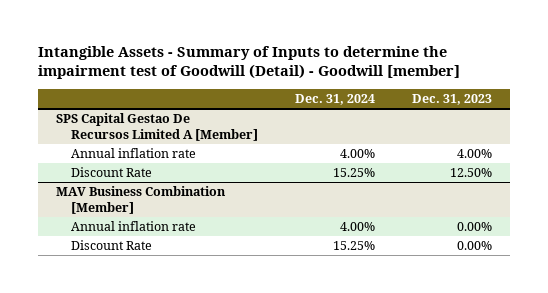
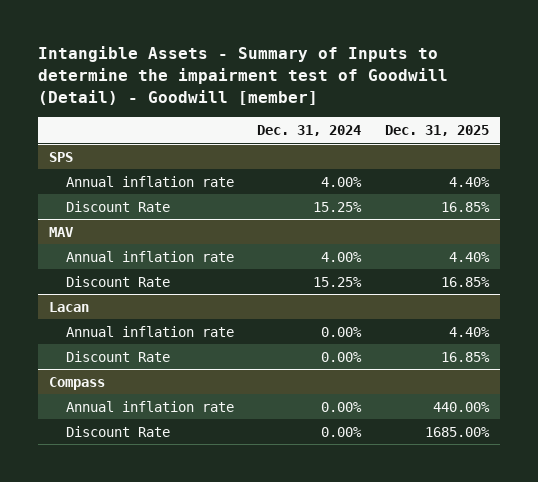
[411,94,492,106] Dec. 31, 2023 -> none
none -> [384,124,489,136] Dec. 31, 2025
[56,113,258,142] SPS Capital Gestao De Recursos Limited A [Member] -> [49,151,74,162] SPS
[56,186,227,215] MAV Business Combination [Member] -> [49,226,75,237] MAV
none -> [49,301,90,312] Lacan
none -> [65,325,234,337] Annual inflation rate
none -> [65,350,170,362] Discount Rate
none -> [49,376,106,390] Compass
none -> [65,400,234,412] Annual inflation rate
none -> [65,425,170,437] Discount Rate

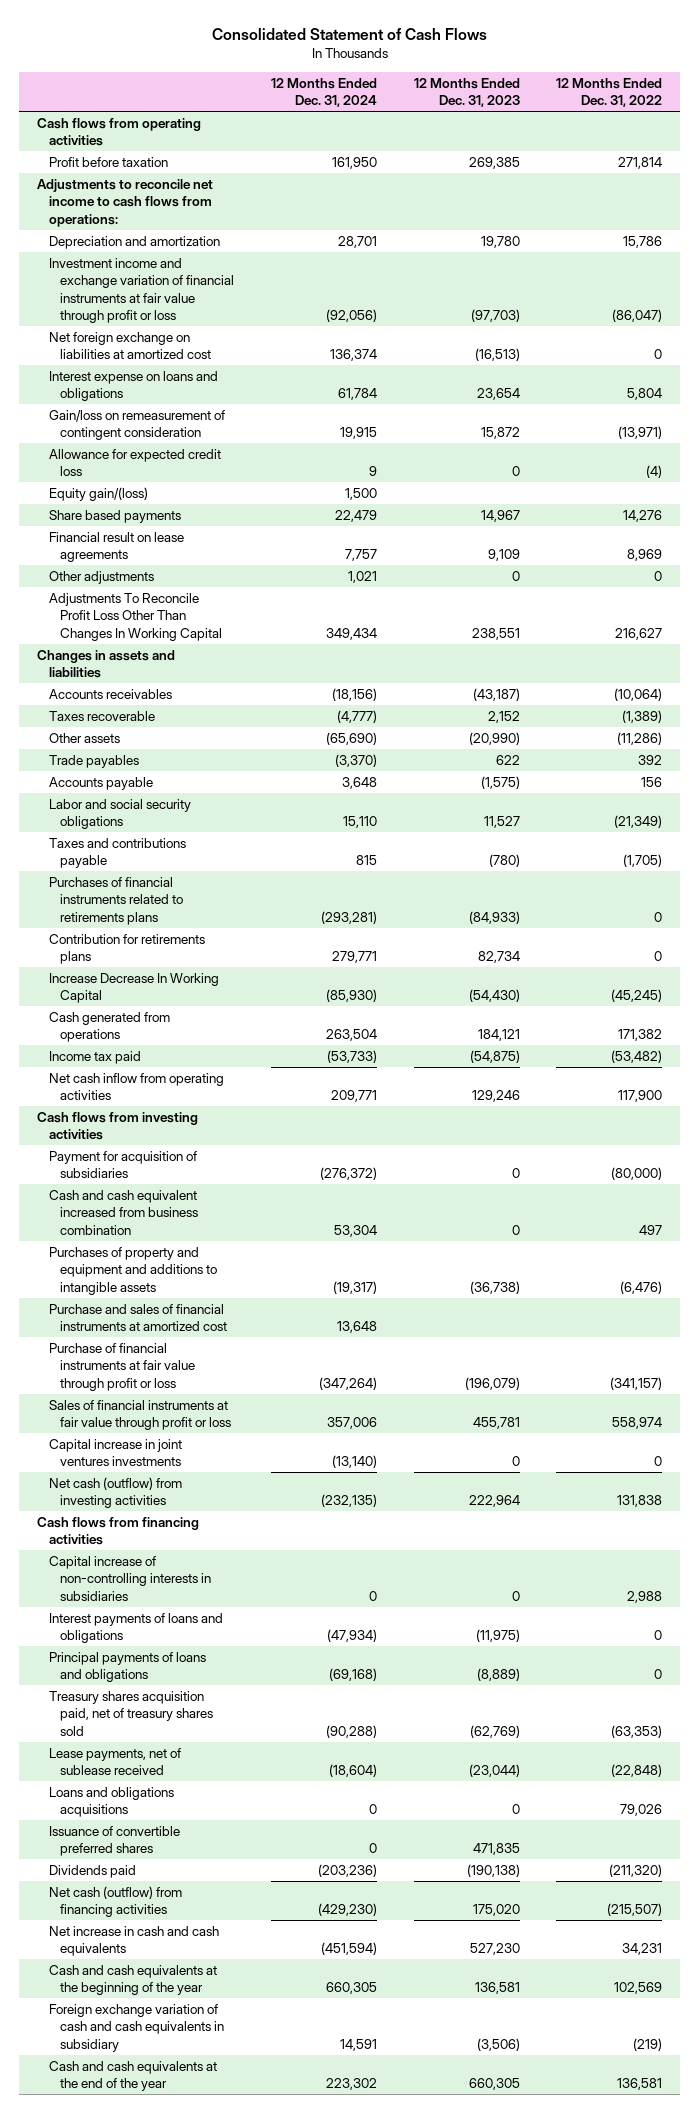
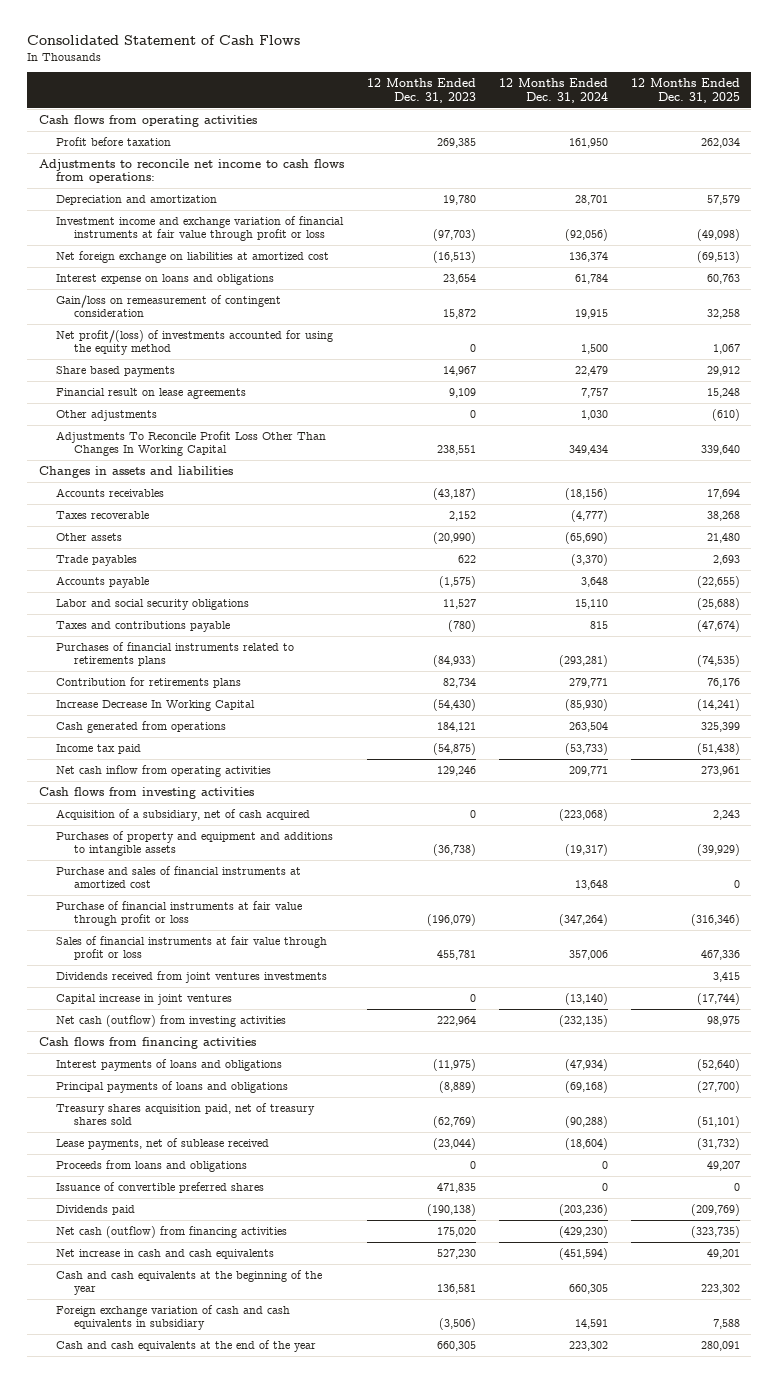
[556,77,663,108] 12 Months Ended Dec. 31, 2022 -> none
none -> [630,78,740,103] 12 Months Ended Dec. 31, 2025
[48,448,221,477] Allowance for expected credit loss -> none
[48,486,148,501] Equity gain/(loss) -> none
none -> [56,330,334,356] Net profit/(loss) of investments accounted for using the equity method
[348,570,378,583] 1,021 -> [580,410,608,421] 1,030
[48,1150,197,1179] Payment for acquisition of subsidiaries -> none
[48,1189,199,1235] Cash and cash equivalent increased from business combination -> none
none -> [56,809,311,822] Acquisition of a subsidiary, net of cash acquired
none -> [56,971,328,984] Dividends received from joint ventures investments
[48,1438,182,1467] Capital increase in joint ventures investments -> [56,994,233,1006] Capital increase in joint ventures
[48,1555,212,1601] Capital increase of non-controlling interests in subsidiaries -> none
[48,1786,174,1818] Loans and obligations acquisitions -> [56,1160,248,1173] Proceeds from loans and obligations

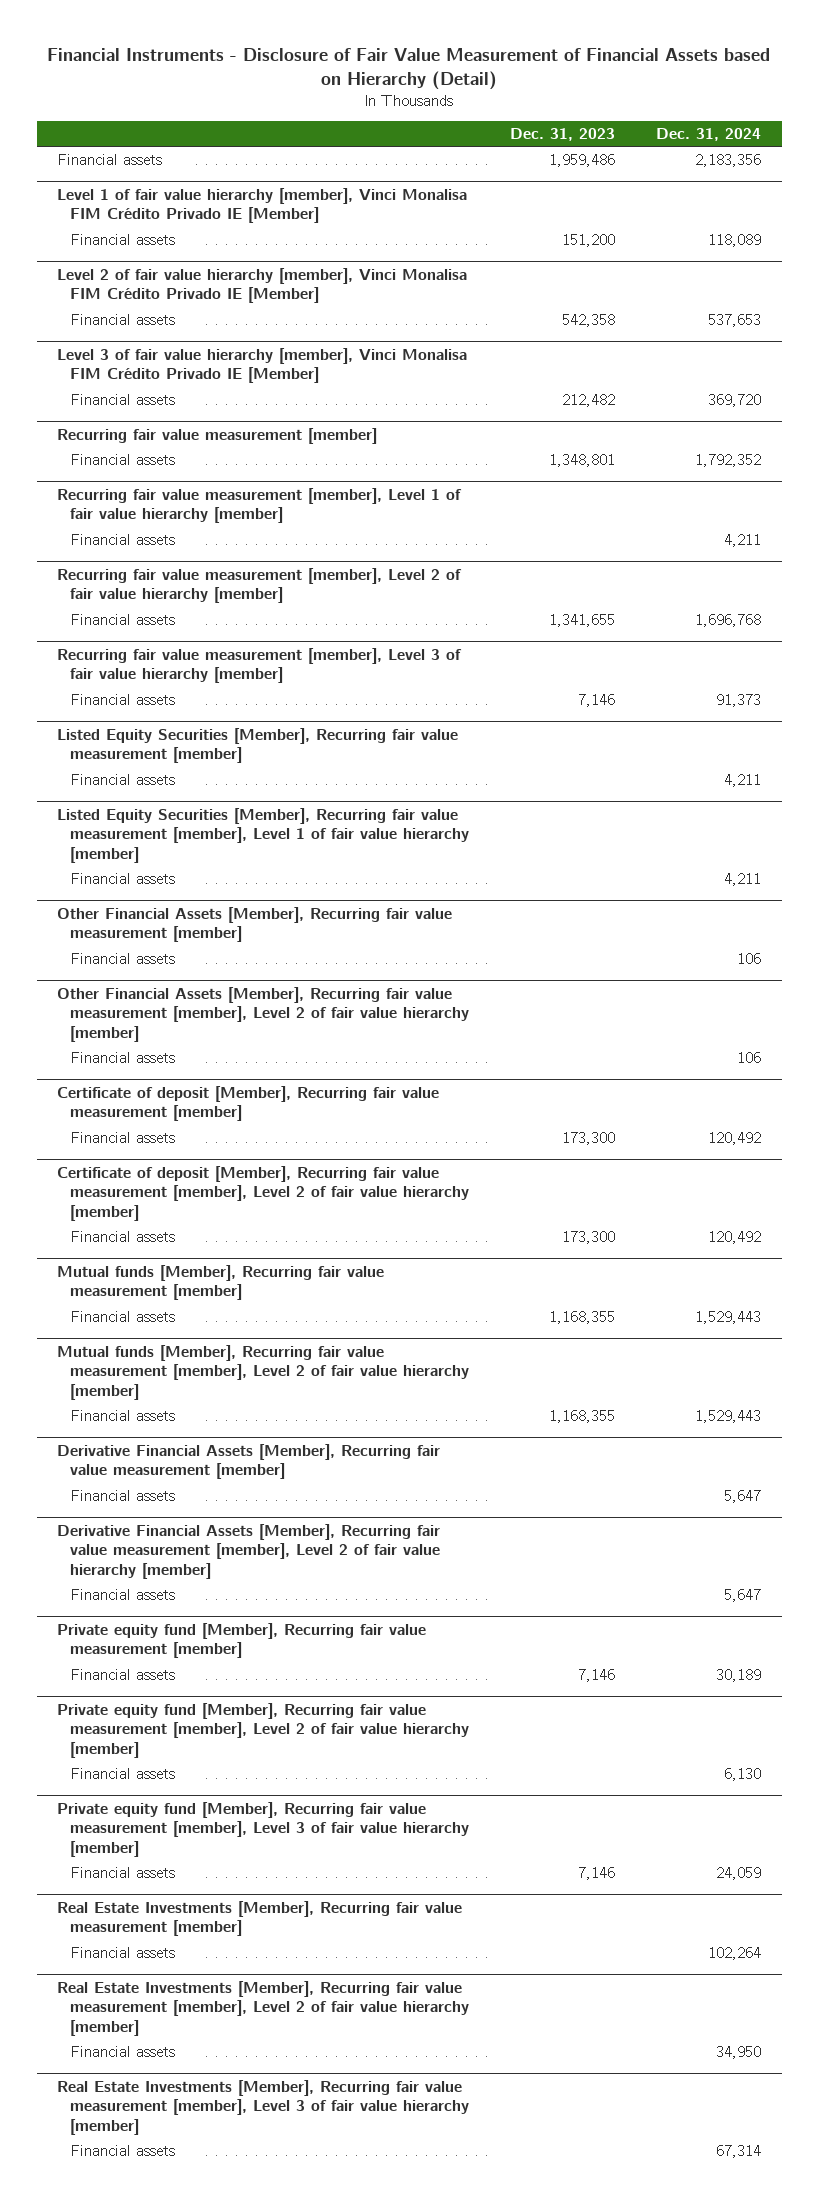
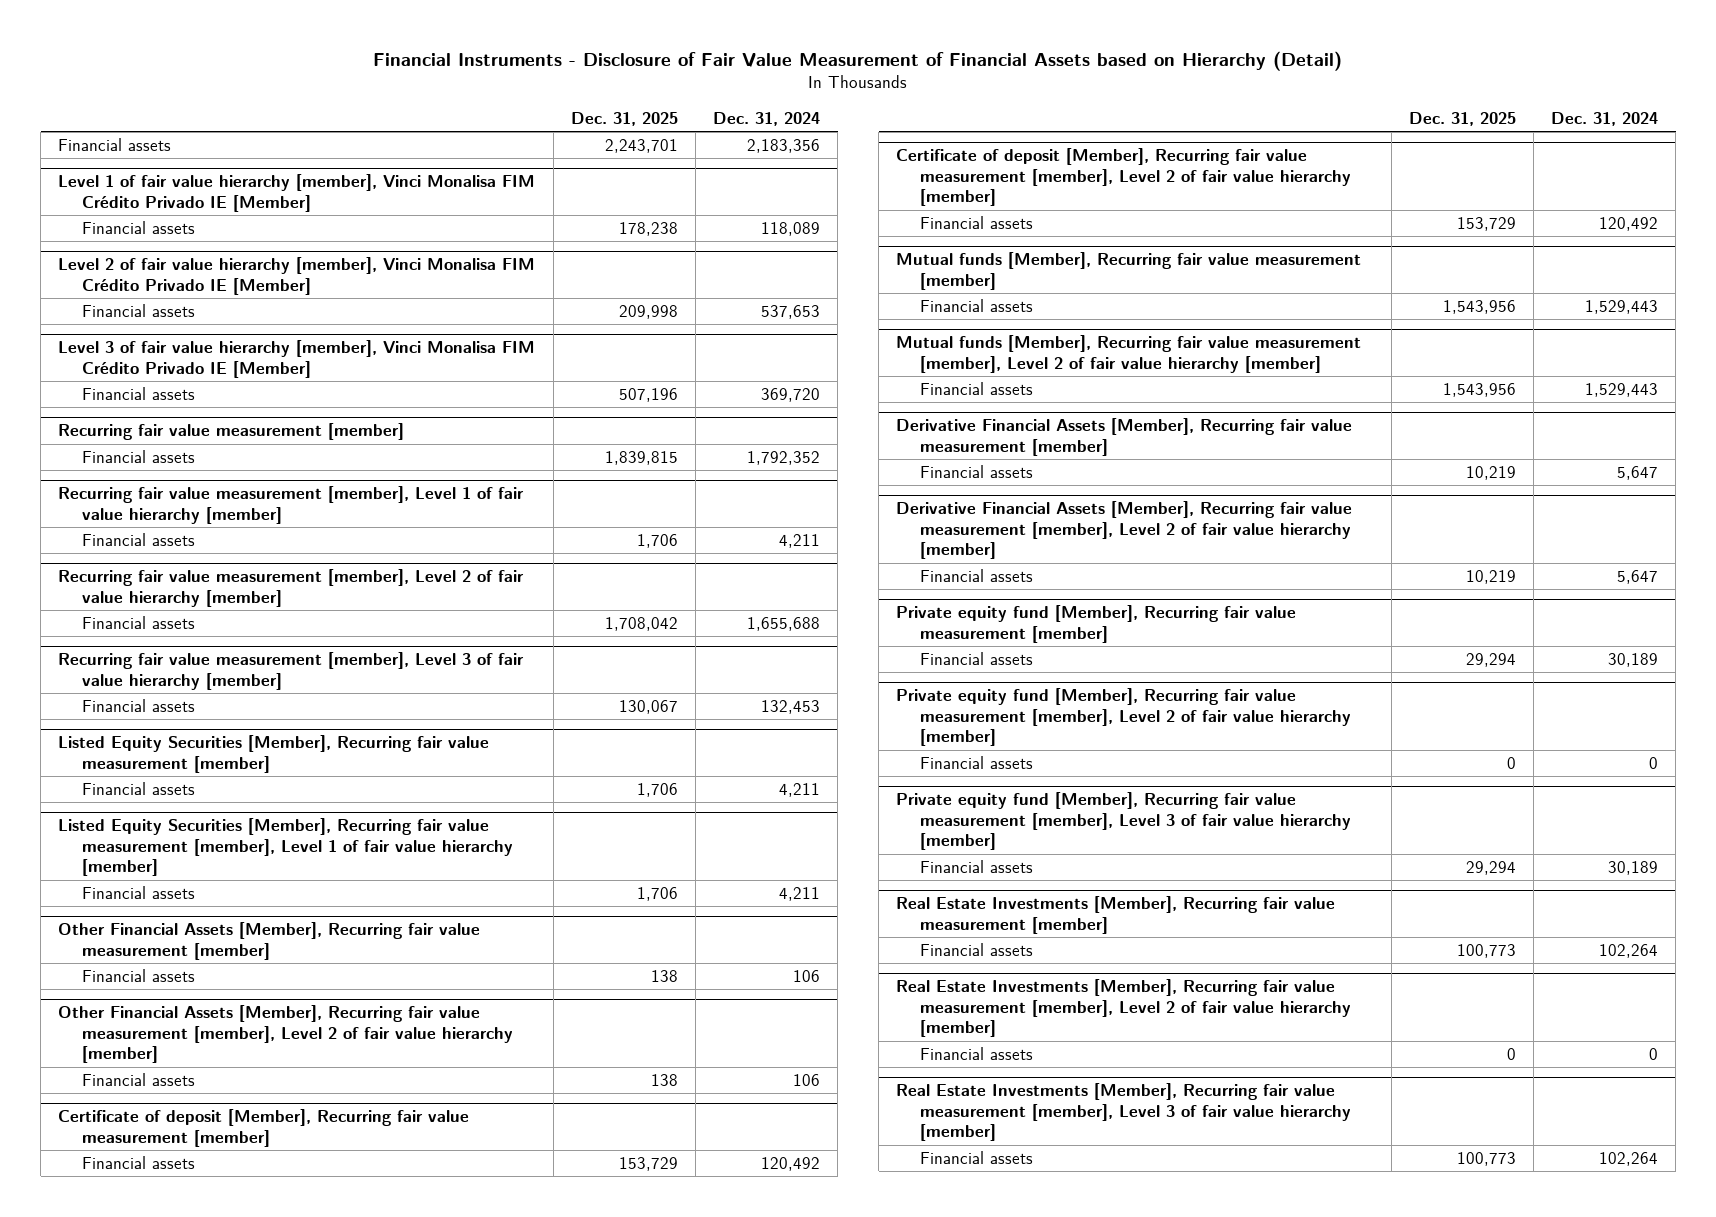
[509,128,615,142] Dec. 31, 2023 -> none
none -> [570,111,678,126] Dec. 31, 2025
[695,614,762,628] 1,696,768 -> [747,616,821,631] 1,655,688
[716,694,762,708] 91,373 -> [761,699,821,714] 132,453
[724,1768,762,1782] 6,130 -> [1649,756,1659,769] 0
[716,1867,762,1881] 24,059 -> [1608,860,1659,875] 30,189
[716,2046,762,2060] 34,950 -> [1649,1047,1659,1060] 0
[716,2145,762,2159] 67,314 -> [1599,1151,1659,1166] 102,264

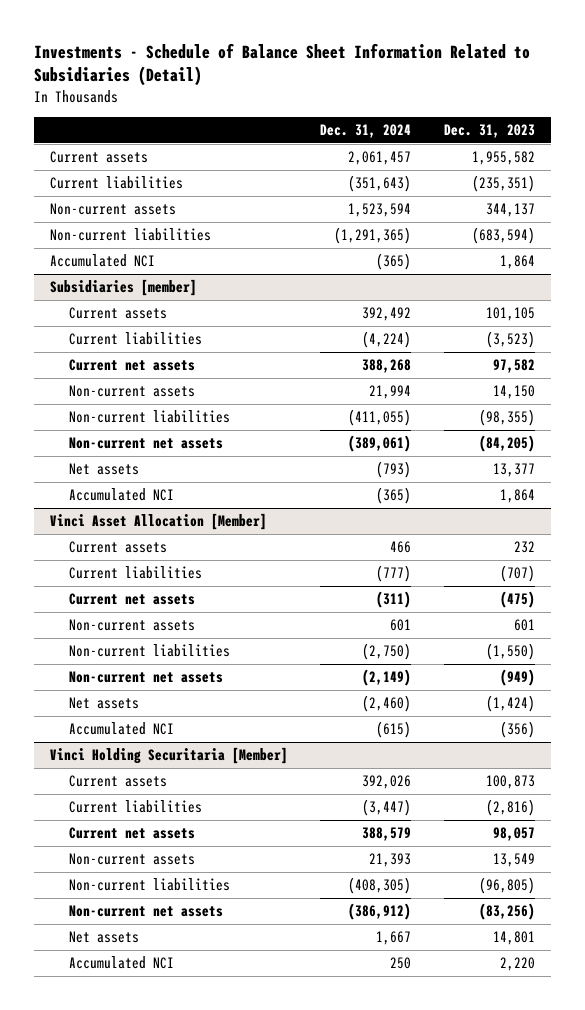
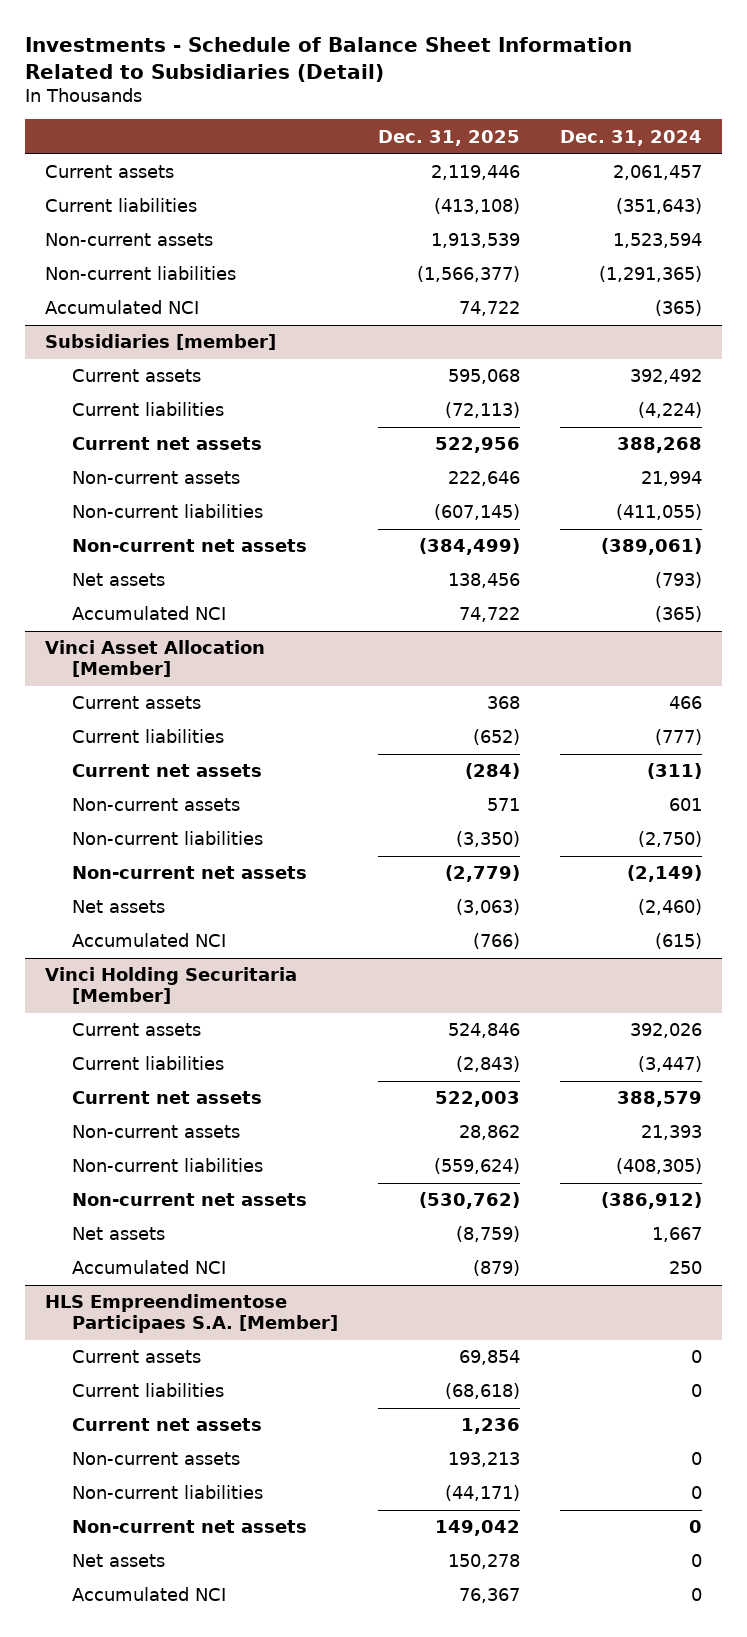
[443,124,535,139] Dec. 31, 2023 -> none
none -> [377,129,520,146] Dec. 31, 2025
none -> [44,1294,338,1334] HLS Empreendimentose Participaes S.A. [Member]
none -> [71,1350,201,1364] Current assets
none -> [71,1383,224,1398] Current liabilities
none -> [71,1418,262,1432] Current net assets
none -> [71,1452,240,1466] Non-current assets
none -> [71,1485,263,1500] Non-current liabilities
none -> [71,1520,307,1534] Non-current net assets
none -> [71,1554,165,1568] Net assets
none -> [71,1587,226,1602] Accumulated NCI

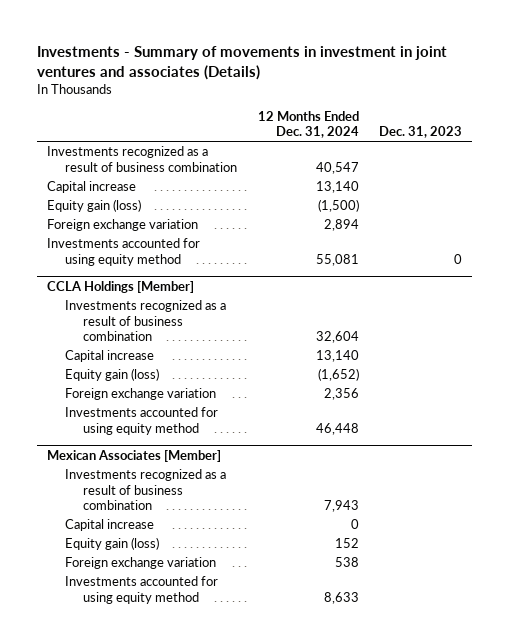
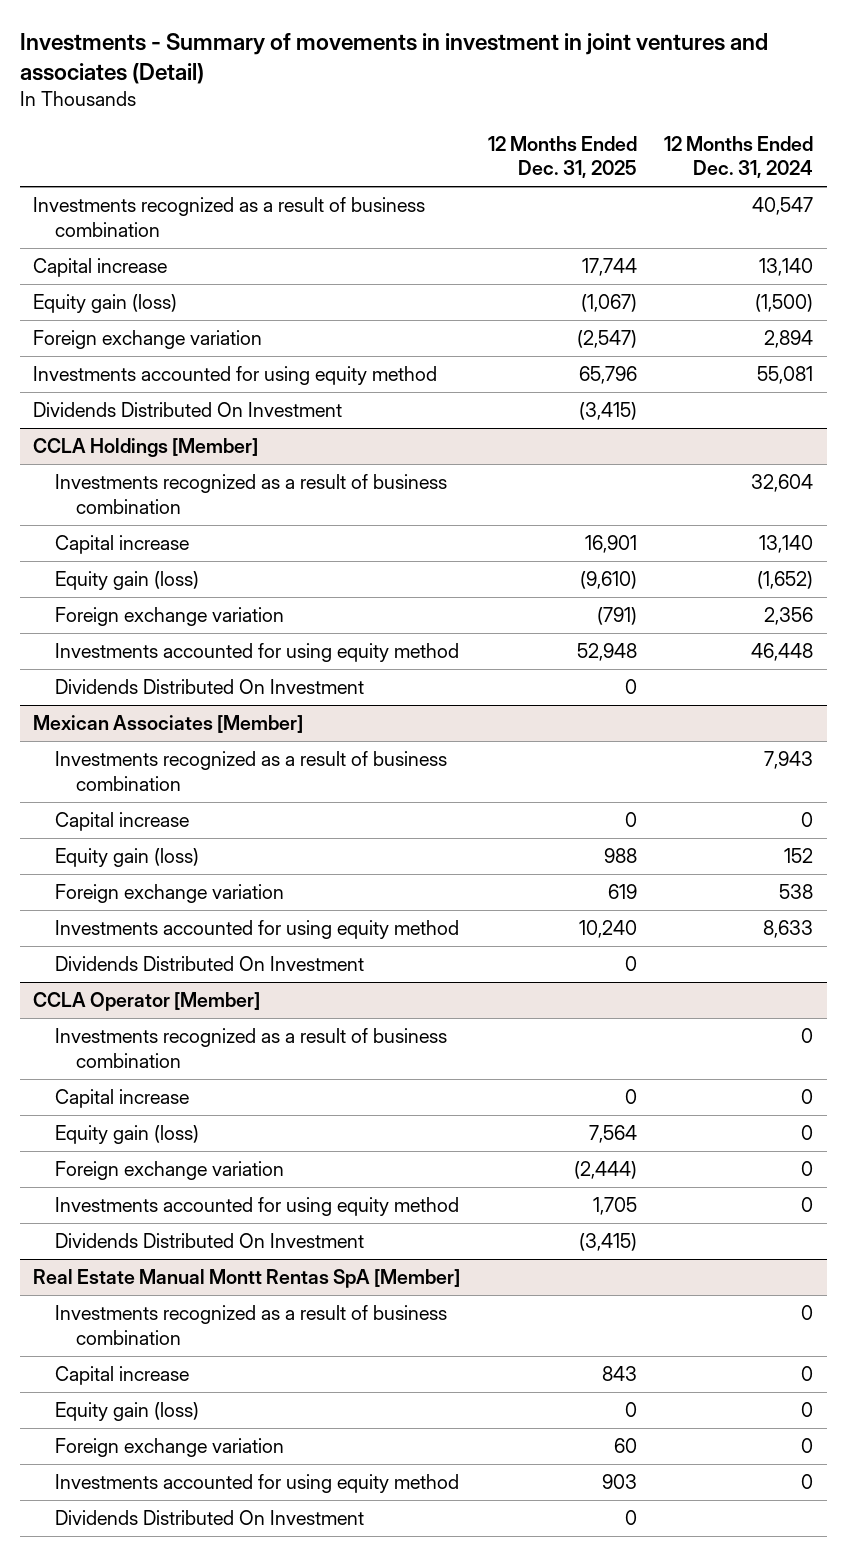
[37,45,448,80] Investments - Summary of movements in investment in joint ventures and associates (Details) -> [19,32,768,84] Investments - Summary of movements in investment in joint ventures and associates (Detail)
[379,126,463,139] Dec. 31, 2023 -> none
none -> [487,135,637,179] 12 Months Ended Dec. 31, 2025
none -> [33,401,343,417] Dividends Distributed On Investment
none -> [54,678,364,694] Dividends Distributed On Investment
none -> [54,955,364,971] Dividends Distributed On Investment
none -> [33,991,261,1011] CCLA Operator [Member]
none -> [54,1027,447,1068] Investments recognized as a result of business combination
none -> [54,1088,189,1108] Capital increase
none -> [54,1124,199,1144] Equity gain (loss)
none -> [54,1160,284,1180] Foreign exchange variation
none -> [54,1196,459,1216] Investments accounted for using equity method
none -> [54,1232,364,1248] Dividends Distributed On Investment
none -> [33,1268,461,1288] Real Estate Manual Montt Rentas SpA [Member]
none -> [54,1304,447,1345] Investments recognized as a result of business combination
none -> [54,1365,189,1385] Capital increase
none -> [54,1401,199,1421] Equity gain (loss)
none -> [54,1437,284,1457] Foreign exchange variation
none -> [54,1473,459,1493] Investments accounted for using equity method
none -> [54,1509,364,1525] Dividends Distributed On Investment

